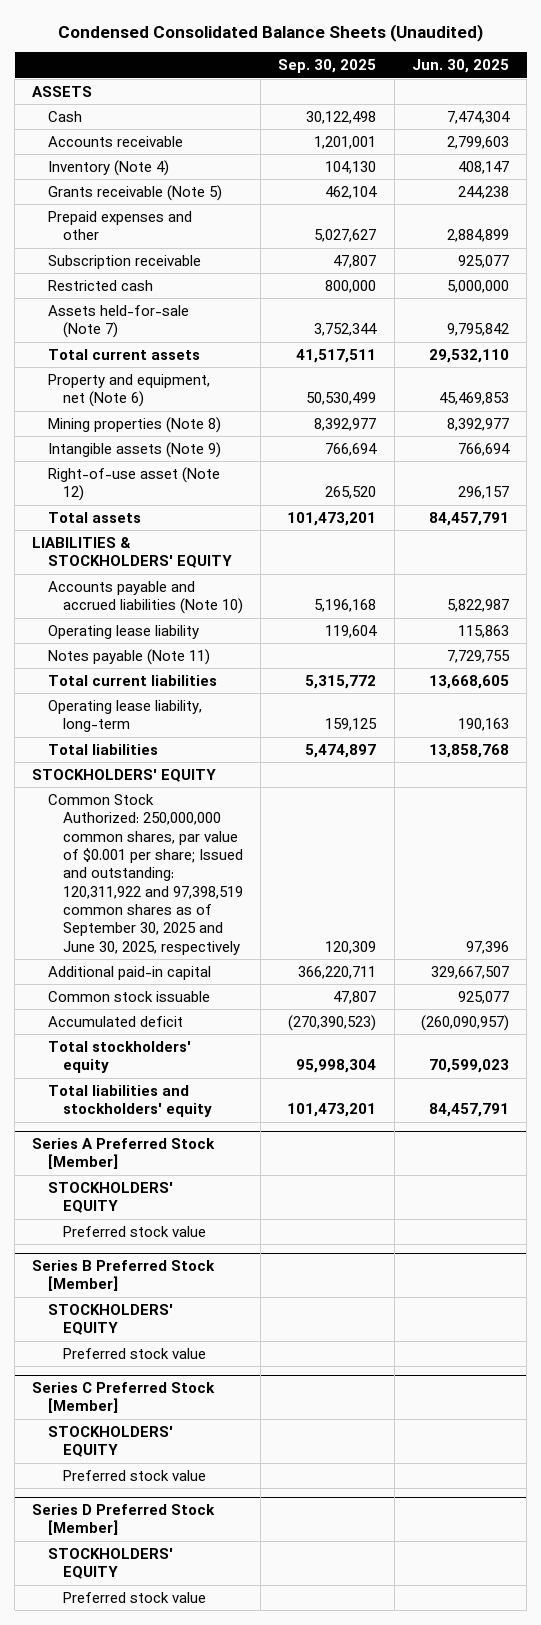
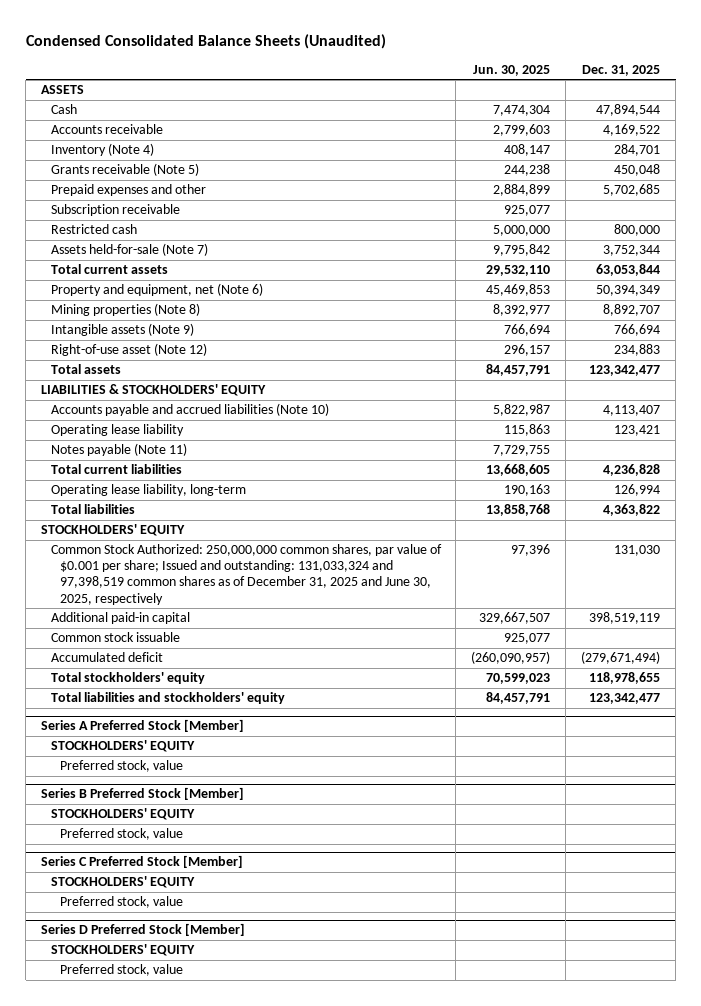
[278,59,377,74] Sep. 30, 2025 -> none
none -> [582,64,661,76] Dec. 31, 2025
[47,793,243,955] Common Stock Authorized: 250,000,000 common shares, par value of $0.001 per share; Issued and outstanding: 120,311,922 and 97,398,519 common shares as of September 30, 2025 and June 30, 2025, respectively -> [50,544,442,605] Common Stock Authorized: 250,000,000 common shares, par value of $0.001 per share; Issued and outstanding: 131,033,324 and 97,398,519 common shares as of December 31, 2025 and June 30, 2025, respectively
[62,1225,206,1237] Preferred stock value -> [59,760,183,773] Preferred stock, value
[62,1347,206,1359] Preferred stock value -> [59,828,183,841] Preferred stock, value
[62,1469,206,1481] Preferred stock value -> [59,896,183,909] Preferred stock, value
[62,1591,206,1603] Preferred stock value -> [59,964,183,977] Preferred stock, value

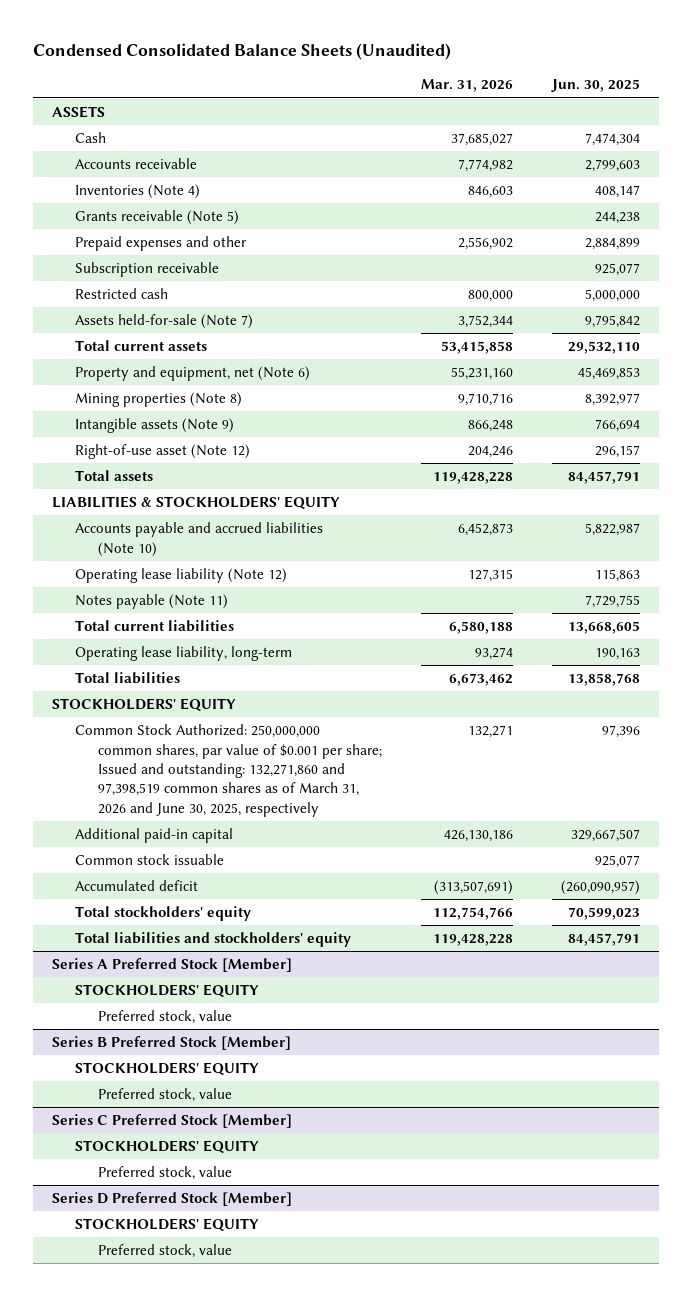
[582,64,661,76] Dec. 31, 2025 -> none
none -> [420,79,513,93] Mar. 31, 2026
[50,143,154,157] Inventory (Note 4) -> [75,184,201,200] Inventories (Note 4)
[50,424,184,437] Operating lease liability -> [75,568,288,584] Operating lease liability (Note 12)
[50,544,442,605] Common Stock Authorized: 250,000,000 common shares, par value of $0.001 per share; Issued and outstanding: 131,033,324 and 97,398,519 common shares as of December 31, 2025 and June 30, 2025, respectively -> [75,724,383,817] Common Stock Authorized: 250,000,000 common shares, par value of $0.001 per share; Issued and outstanding: 132,271,860 and 97,398,519 common shares as of March 31, 2026 and June 30, 2025, respectively

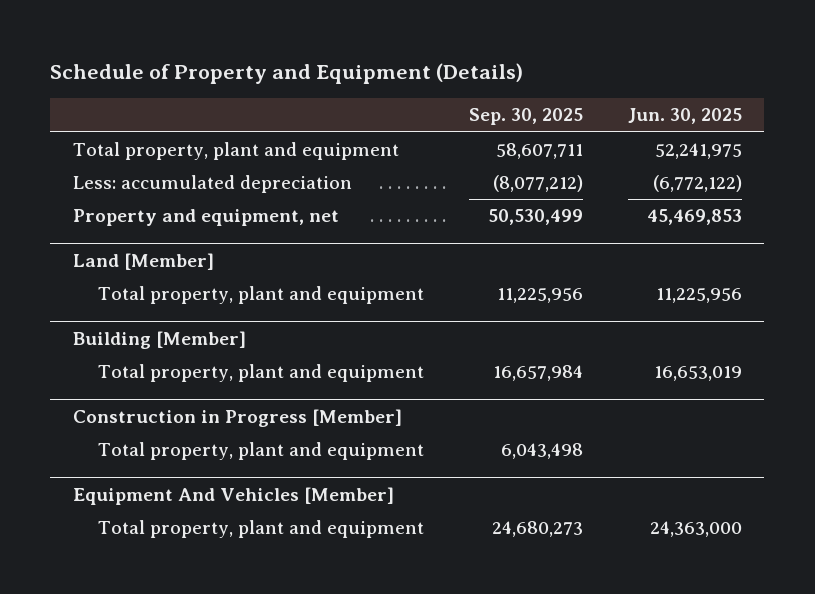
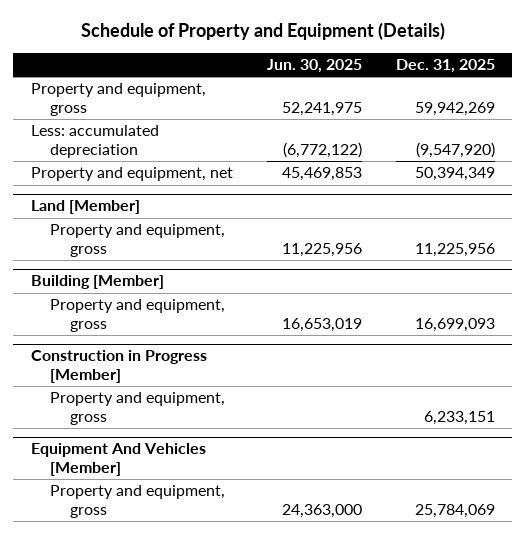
[468,108,583,126] Sep. 30, 2025 -> none
none -> [395,59,495,74] Dec. 31, 2025
[72,142,399,161] Total property, plant and equipment -> [30,83,206,116] Property and equipment, gross
[97,286,424,305] Total property, plant and equipment -> [50,224,226,257] Property and equipment, gross
[97,364,424,383] Total property, plant and equipment -> [50,299,226,332] Property and equipment, gross
[97,442,424,461] Total property, plant and equipment -> [50,392,226,425] Property and equipment, gross
[97,520,424,539] Total property, plant and equipment -> [50,485,226,518] Property and equipment, gross

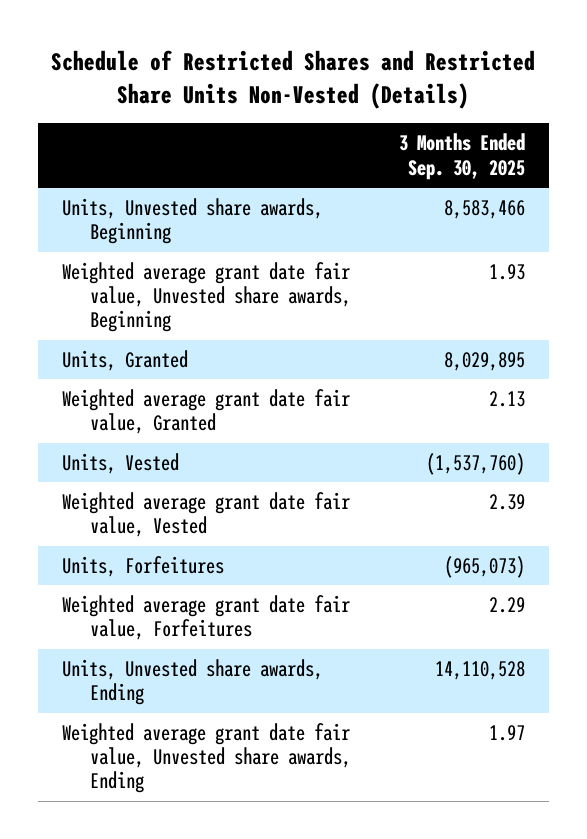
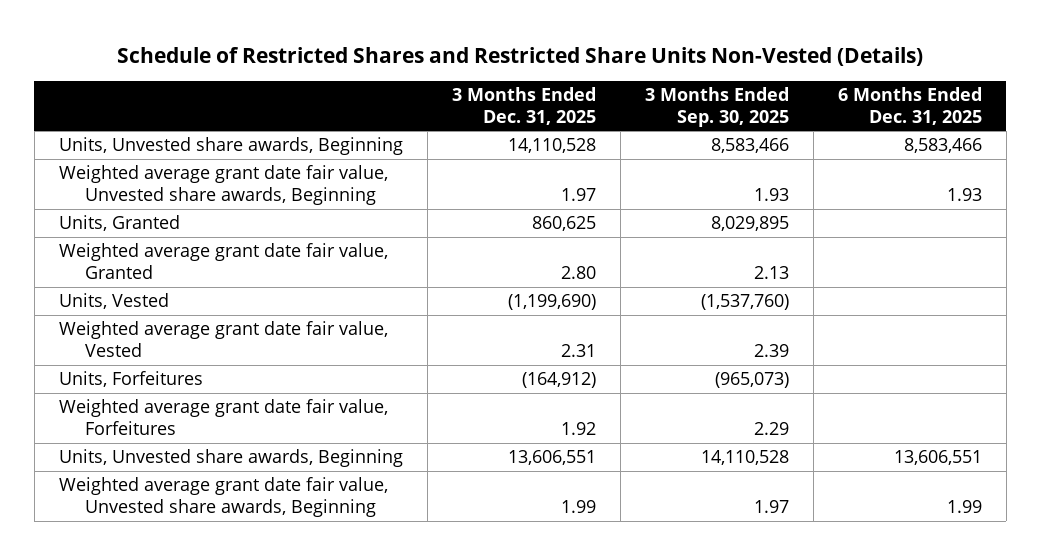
none -> [451,87,596,125] 3 Months Ended Dec. 31, 2025
none -> [837,87,982,125] 6 Months Ended Dec. 31, 2025
[61,659,323,706] Units, Unvested share awards, Ending -> [58,449,403,468] Units, Unvested share awards, Beginning
[61,723,352,794] Weighted average grant date fair value, Unvested share awards, Ending -> [58,477,388,518] Weighted average grant date fair value, Unvested share awards, Beginning

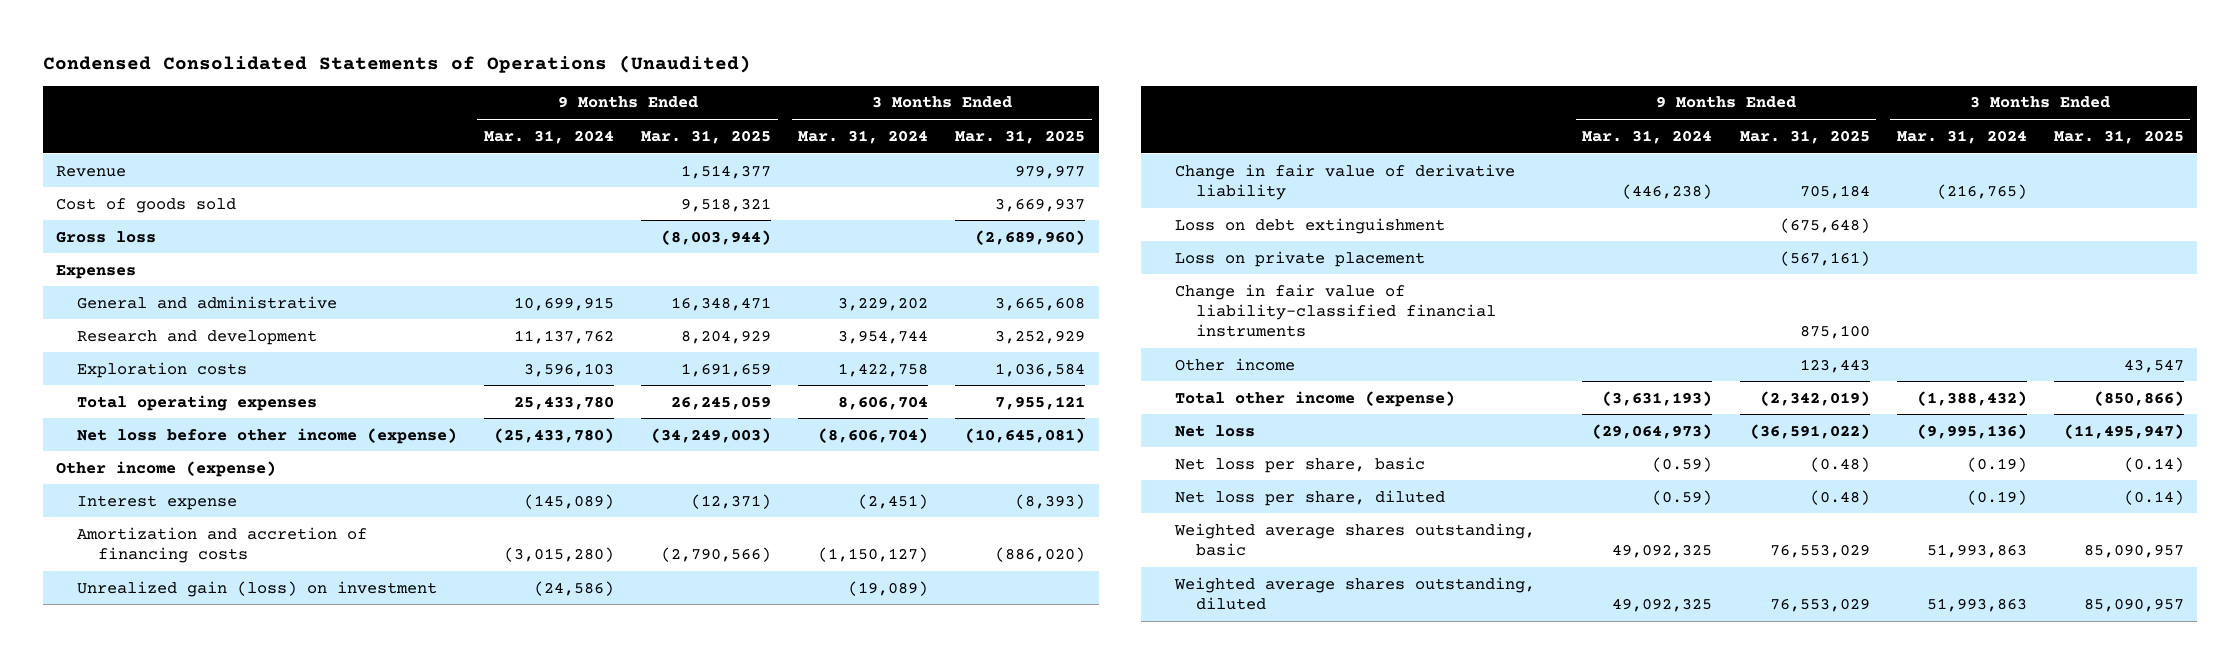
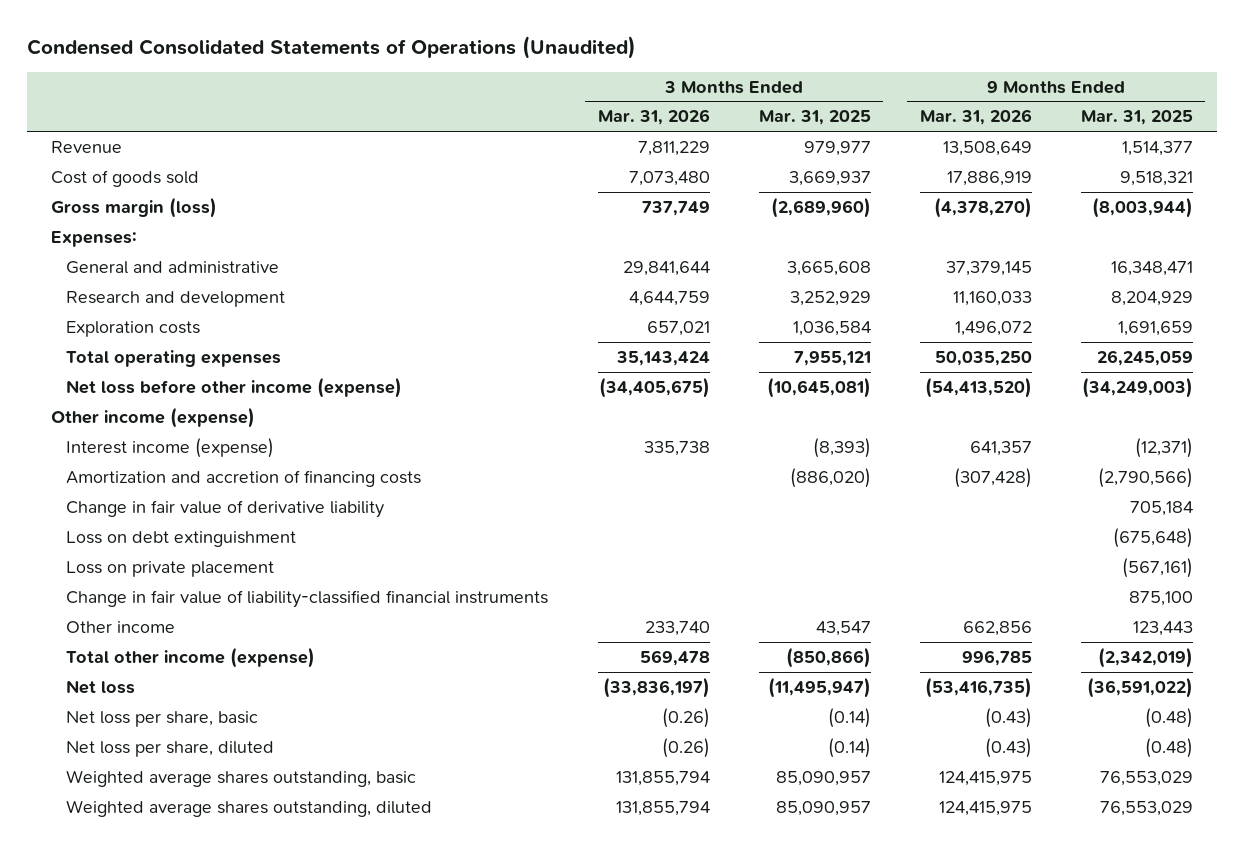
[484,129,615,144] Mar. 31, 2024 -> none
[798,129,929,144] Mar. 31, 2024 -> none
none -> [597,109,710,126] Mar. 31, 2026
none -> [919,109,1032,126] Mar. 31, 2026
[56,230,157,243] Gross loss -> [51,196,218,218] Gross margin (loss)
[56,264,137,279] Expenses -> [51,230,138,247] Expenses:
[77,494,238,510] Interest expense -> [66,437,275,458] Interest income (expense)
[77,580,438,597] Unrealized gain (loss) on investment -> none

